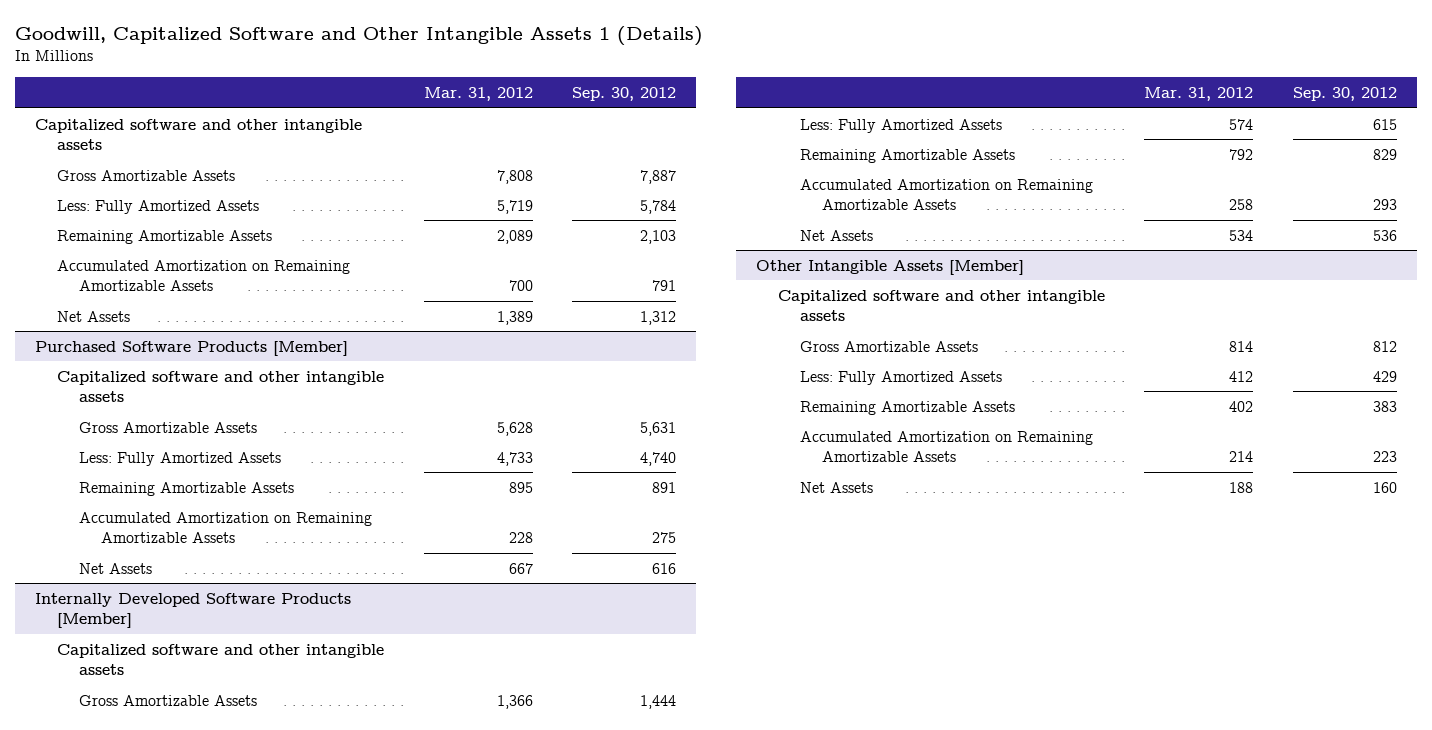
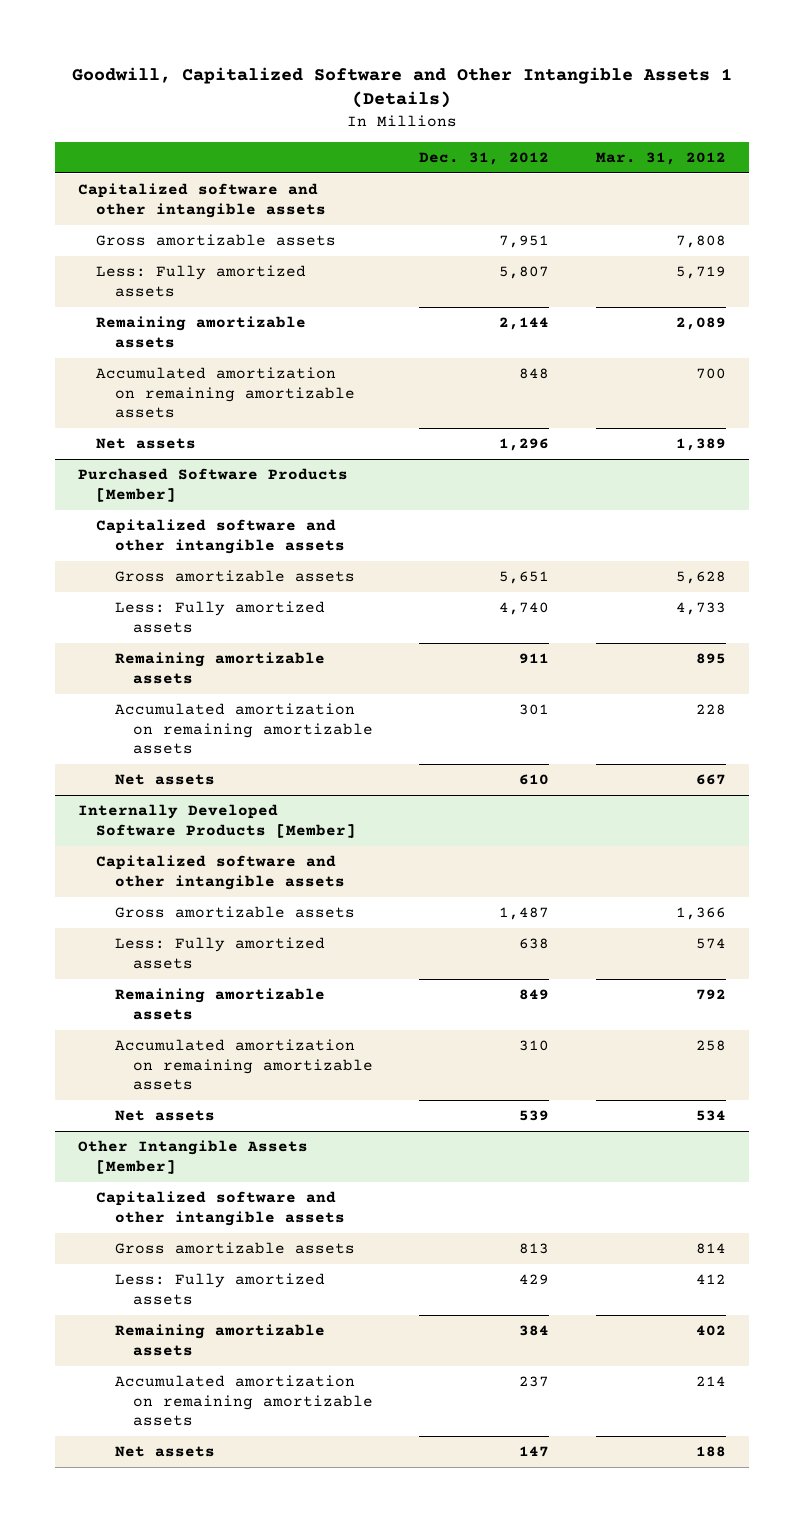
[572,86,677,101] Sep. 30, 2012 -> none
none -> [419,151,550,165] Dec. 31, 2012
[56,169,235,181] Gross Amortizable Assets -> [96,234,337,247] Gross amortizable assets
[56,199,259,214] Less: Fully Amortized Assets -> [96,265,307,297] Less: Fully amortized assets
[56,229,272,244] Remaining Amortizable Assets -> [96,316,307,348] Remaining amortizable assets
[56,259,350,292] Accumulated Amortization on Remaining Amortizable Assets -> [96,367,355,419] Accumulated amortization on remaining amortizable assets
[56,310,130,322] Net Assets -> [96,438,197,450] Net assets
[79,421,258,433] Gross Amortizable Assets -> [114,570,355,583] Gross amortizable assets
[79,451,282,466] Less: Fully Amortized Assets -> [114,601,325,633] Less: Fully amortized assets
[79,481,295,496] Remaining Amortizable Assets -> [114,652,325,684] Remaining amortizable assets
[79,511,373,544] Accumulated Amortization on Remaining Amortizable Assets -> [114,703,373,755] Accumulated amortization on remaining amortizable assets
[79,562,153,574] Net Assets -> [114,774,215,786] Net assets
[79,694,258,706] Gross Amortizable Assets -> [114,906,355,919] Gross amortizable assets
[799,118,1002,133] Less: Fully Amortized Assets -> [114,937,325,969] Less: Fully amortized assets
[799,148,1015,163] Remaining Amortizable Assets -> [114,988,325,1020] Remaining amortizable assets
[799,178,1093,211] Accumulated Amortization on Remaining Amortizable Assets -> [114,1039,373,1091] Accumulated amortization on remaining amortizable assets
[799,229,873,241] Net Assets -> [114,1110,215,1122] Net assets
[799,340,978,352] Gross Amortizable Assets -> [114,1242,355,1255] Gross amortizable assets
[799,370,1002,385] Less: Fully Amortized Assets -> [114,1273,325,1305] Less: Fully amortized assets
[799,400,1015,415] Remaining Amortizable Assets -> [114,1324,325,1356] Remaining amortizable assets
[799,430,1093,463] Accumulated Amortization on Remaining Amortizable Assets -> [114,1375,373,1427] Accumulated amortization on remaining amortizable assets
[799,481,873,493] Net Assets -> [114,1446,215,1458] Net assets

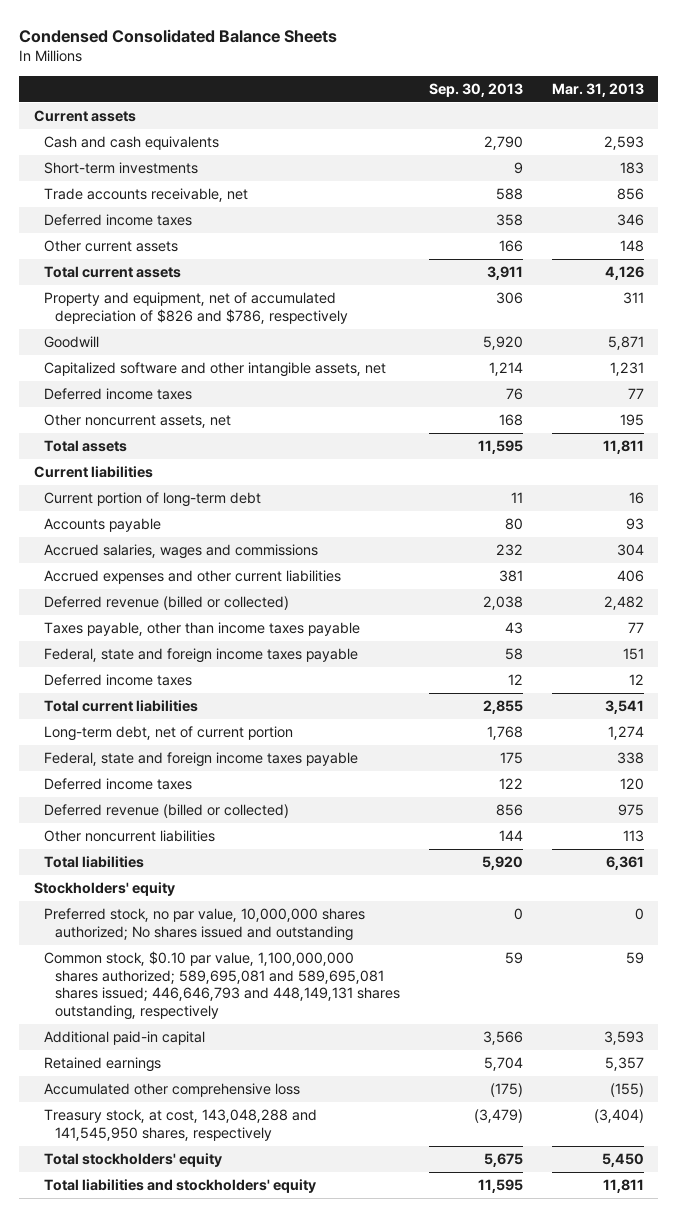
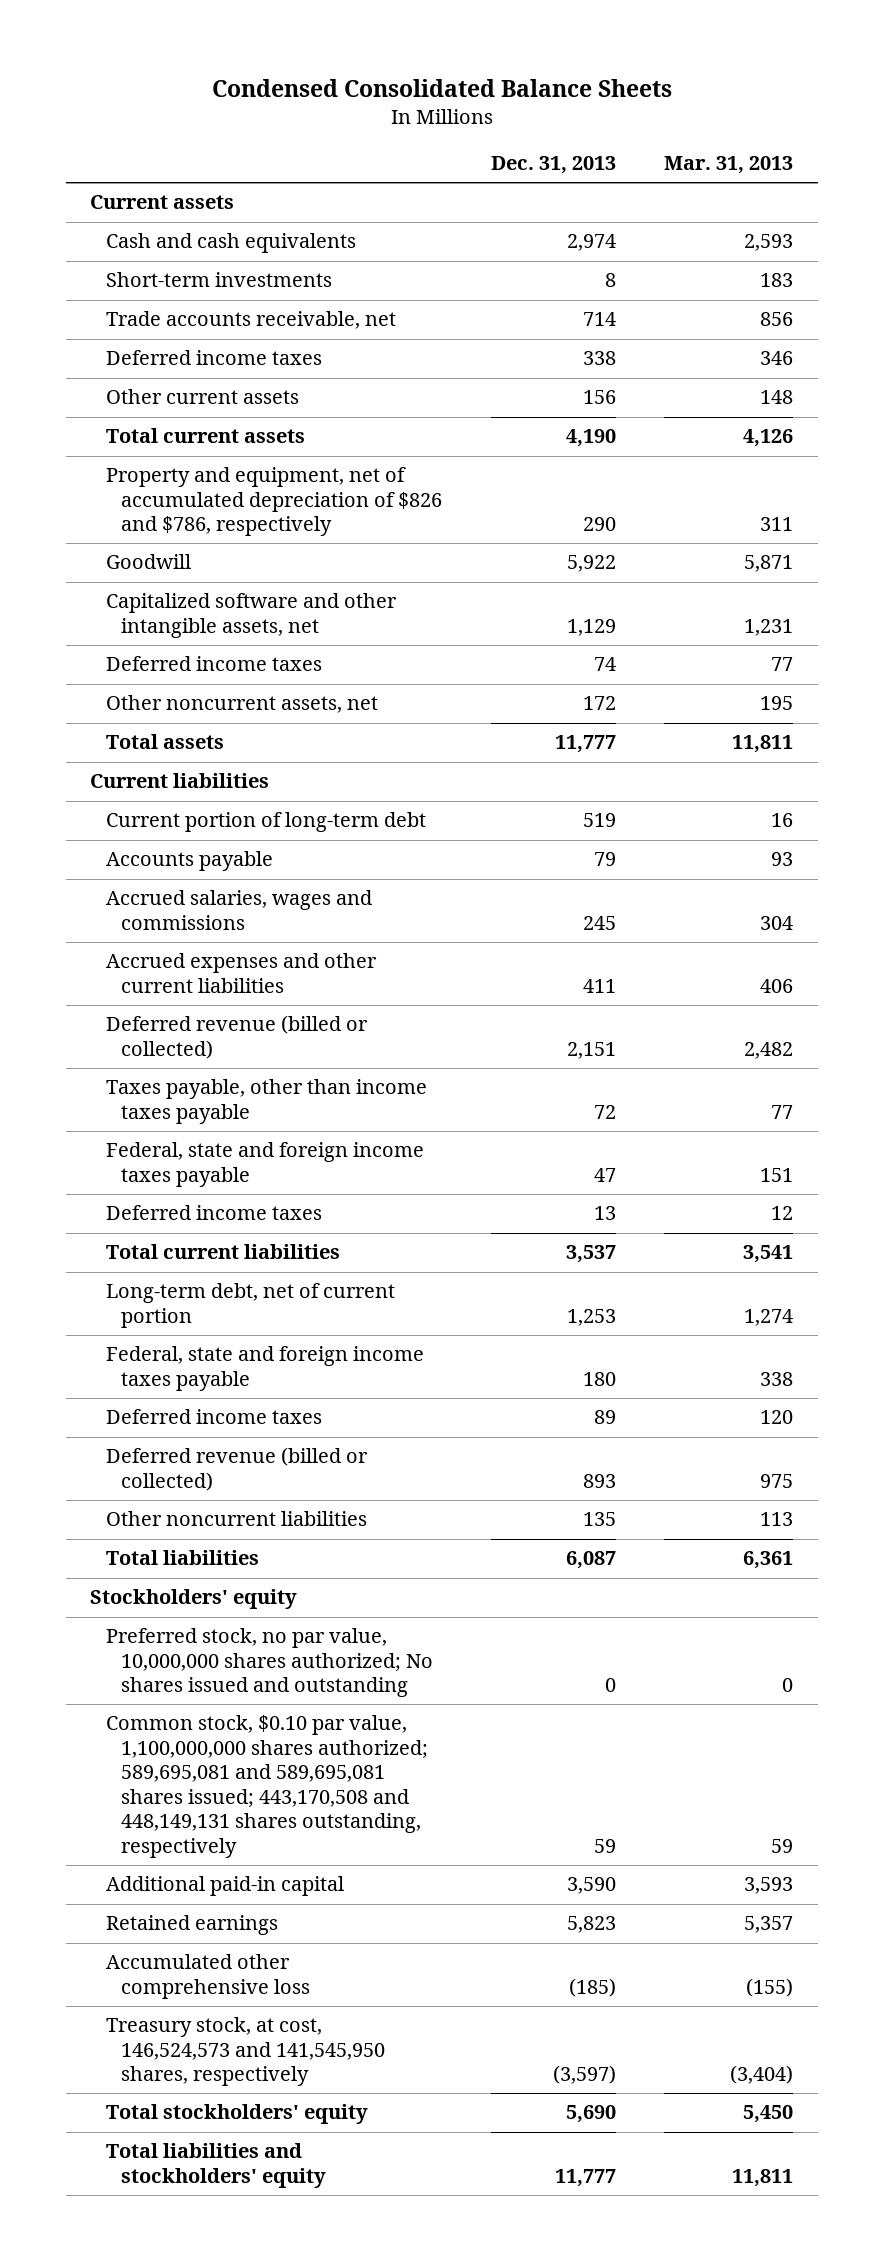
[428,82,523,97] Sep. 30, 2013 -> none
none -> [490,156,616,175] Dec. 31, 2013
[44,951,400,1020] Common stock, $0.10 par value, 1,100,000,000 shares authorized; 589,695,081 and 589,695,081 shares issued; 446,646,793 and 448,149,131 shares outstanding, respectively -> [105,1715,429,1858] Common stock, $0.10 par value, 1,100,000,000 shares authorized; 589,695,081 and 589,695,081 shares issued; 443,170,508 and 448,149,131 shares outstanding, respectively
[44,1109,318,1141] Treasury stock, at cost, 143,048,288 and 141,545,950 shares, respectively -> [105,2017,386,2087] Treasury stock, at cost, 146,524,573 and 141,545,950 shares, respectively

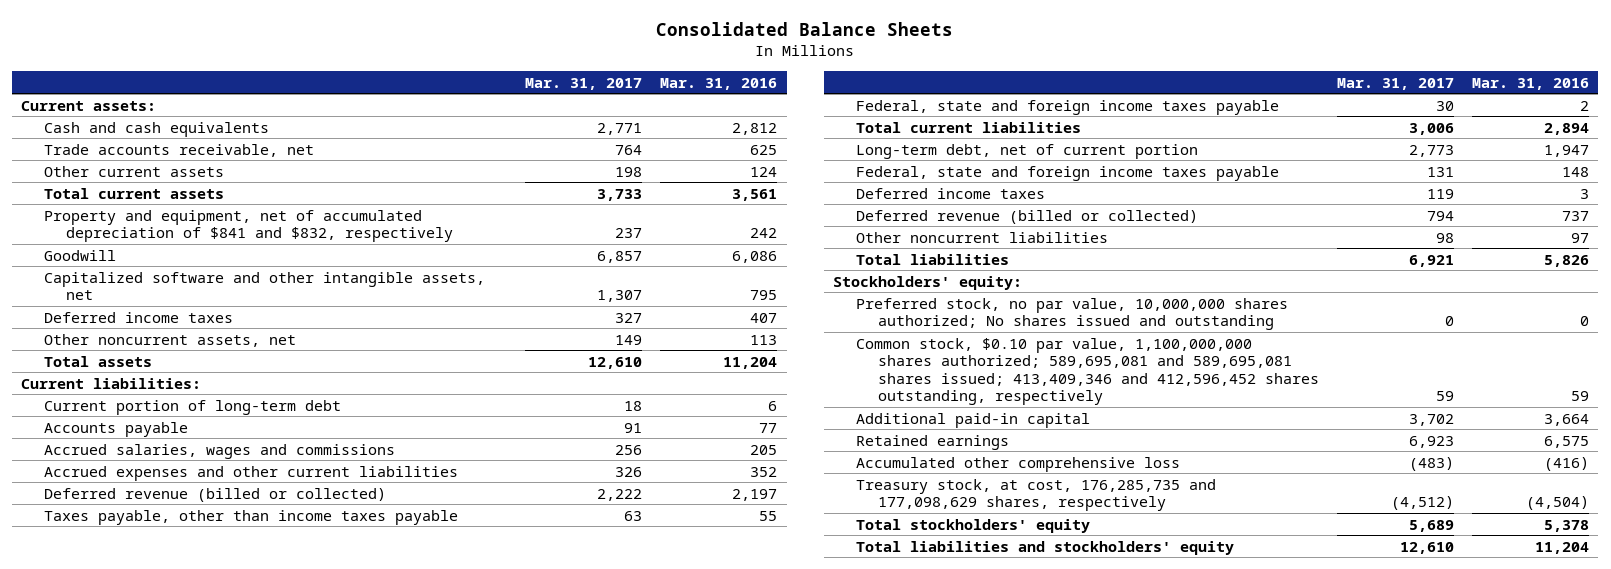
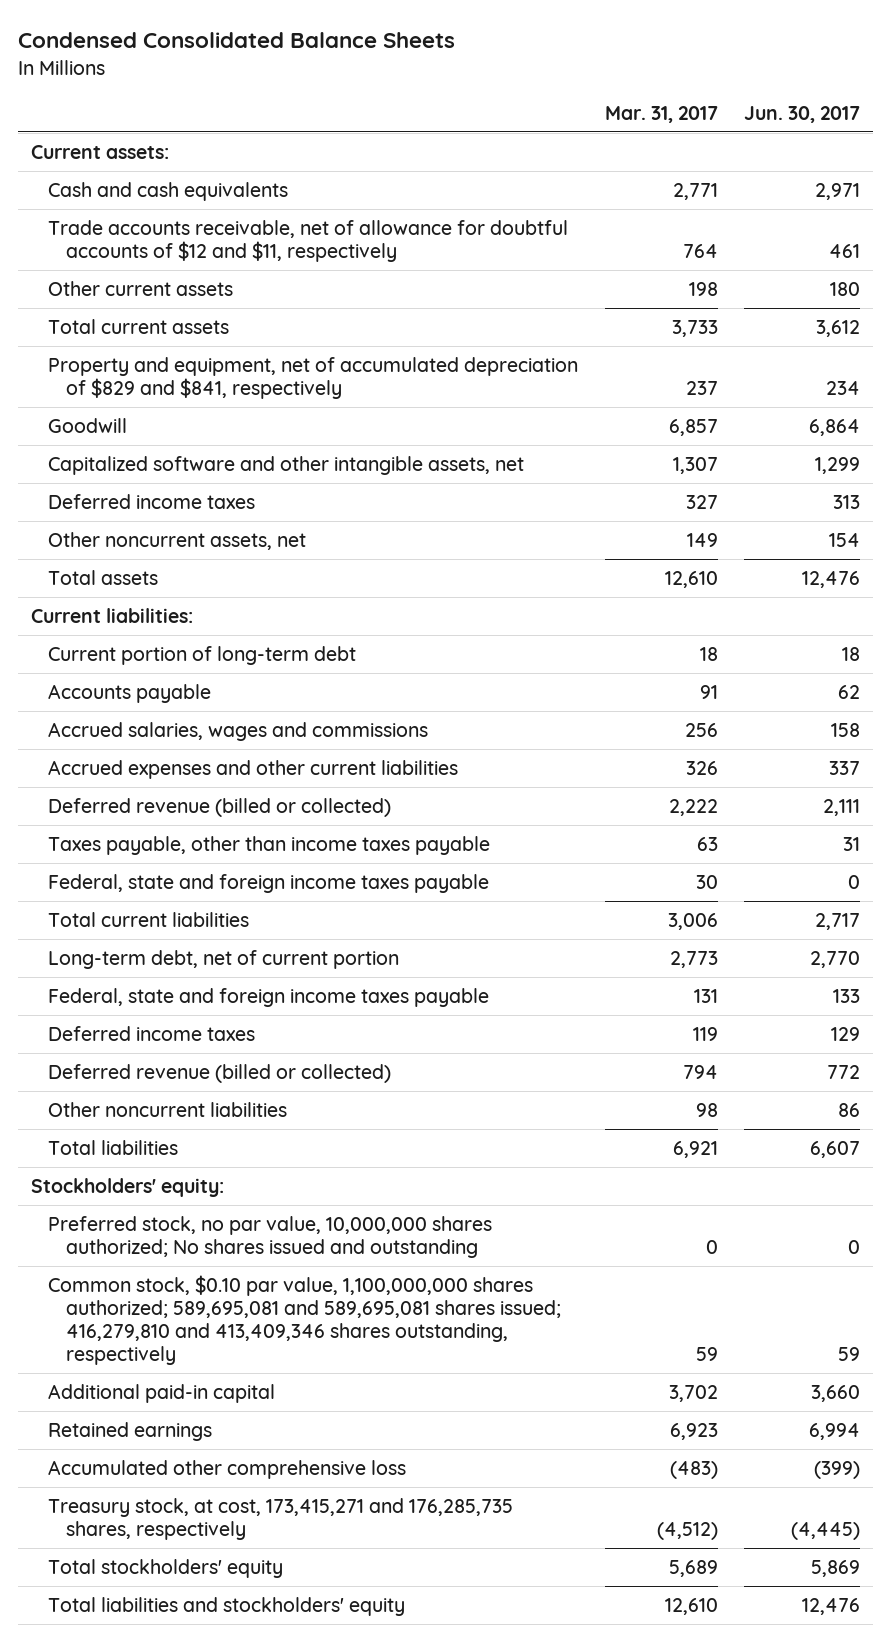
[656,21,954,36] Consolidated Balance Sheets -> [17,32,455,49] Condensed Consolidated Balance Sheets
[660,77,778,90] Mar. 31, 2016 -> none
none -> [744,105,861,123] Jun. 30, 2017
[43,143,314,157] Trade accounts receivable, net -> [48,219,569,262] Trade accounts receivable, net of allowance for doubtful accounts of $12 and $11, respectively
[43,209,454,243] Property and equipment, net of accumulated depreciation of $841 and $832, respectively -> [48,356,579,399] Property and equipment, net of accumulated depreciation of $829 and $841, respectively
[855,337,1319,406] Common stock, $0.10 par value, 1,100,000,000 shares authorized; 589,695,081 and 589,695,081 shares issued; 413,409,346 and 412,596,452 shares outstanding, respectively -> [48,1274,561,1366] Common stock, $0.10 par value, 1,100,000,000 shares authorized; 589,695,081 and 589,695,081 shares issued; 416,279,810 and 413,409,346 shares outstanding, respectively
[855,478,1216,512] Treasury stock, at cost, 176,285,735 and 177,098,629 shares, respectively -> [48,1497,514,1540] Treasury stock, at cost, 173,415,271 and 176,285,735 shares, respectively

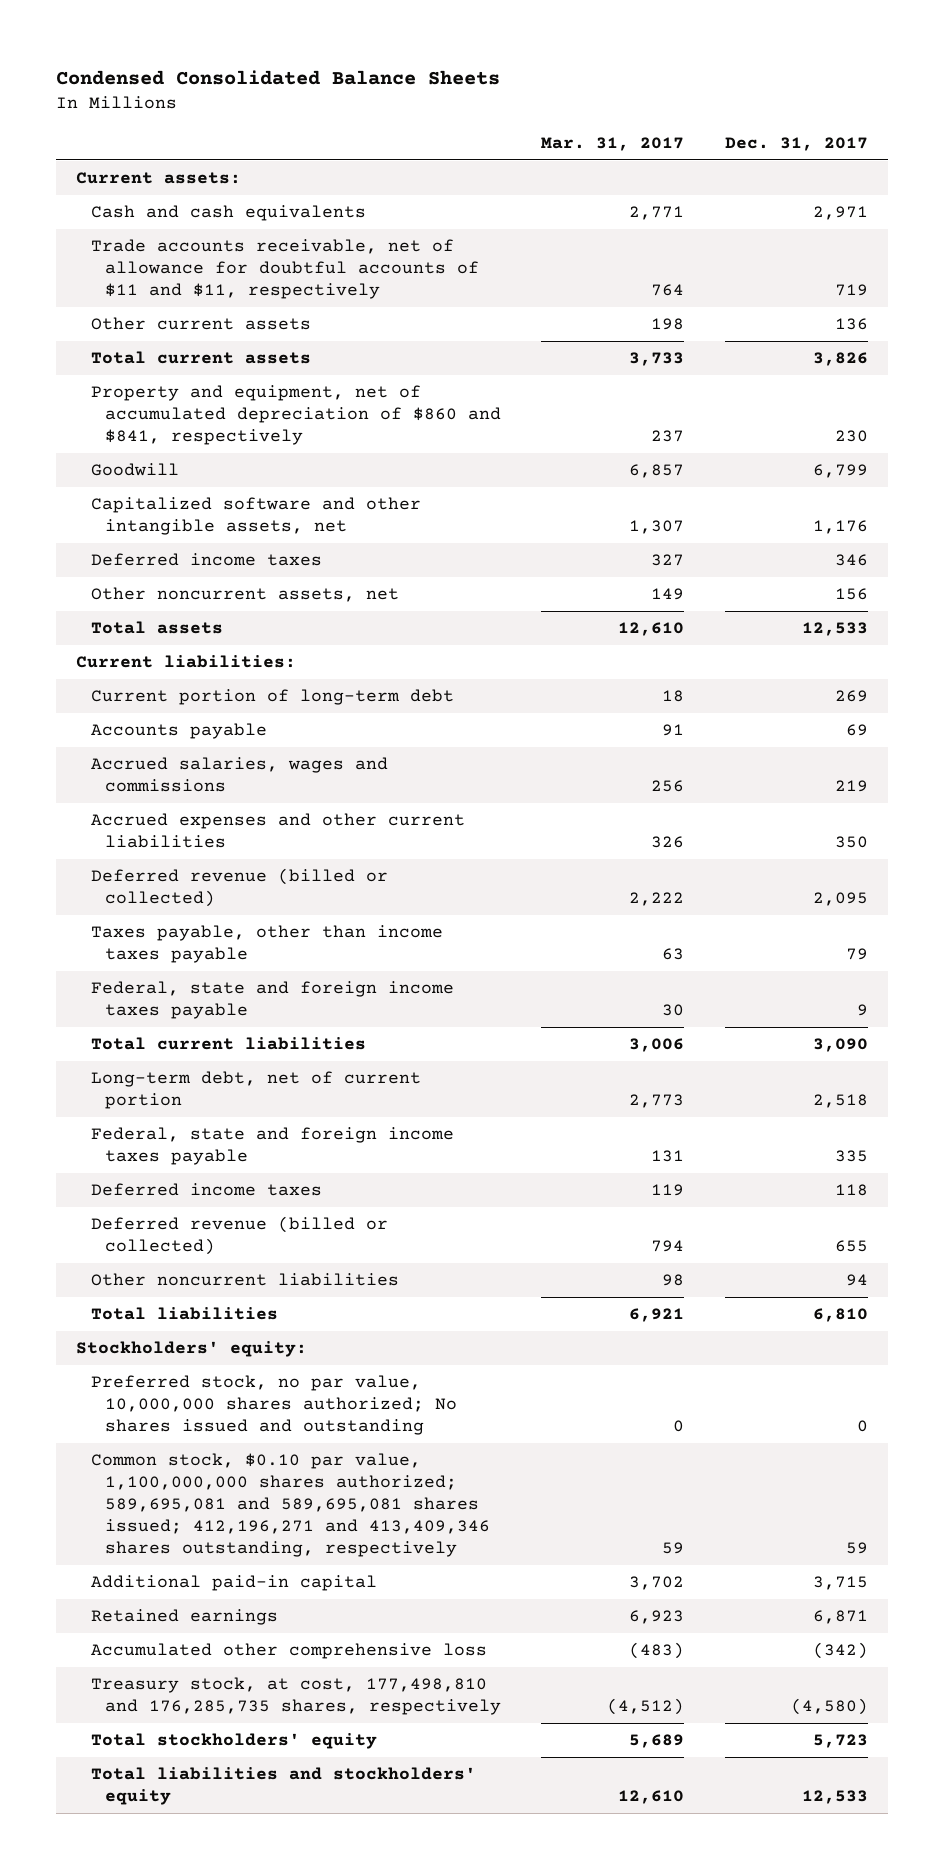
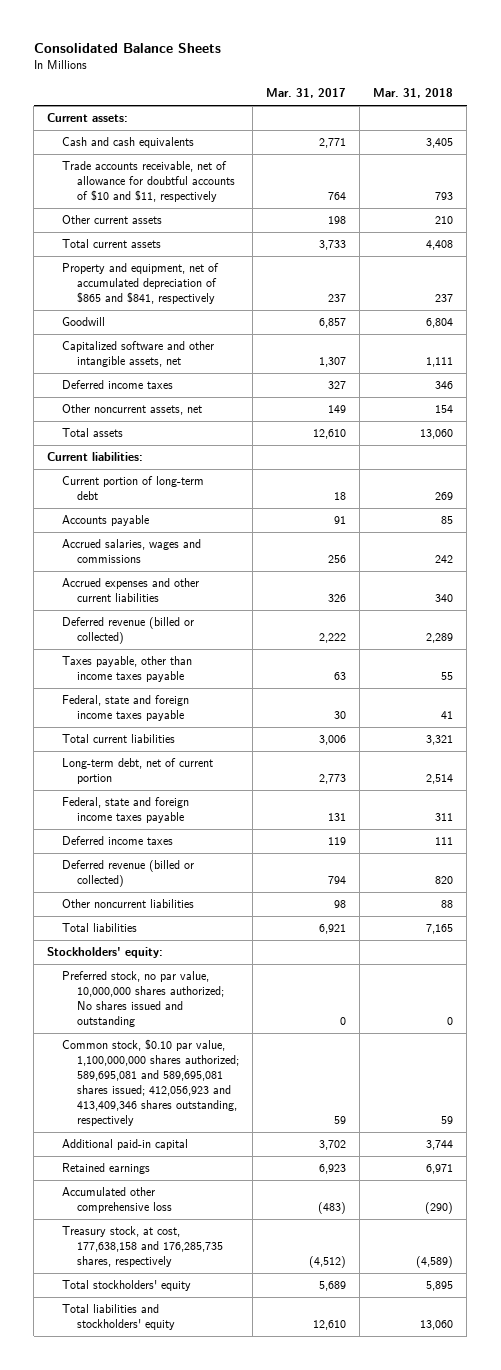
[56,70,501,86] Condensed Consolidated Balance Sheets -> [33,42,221,53] Consolidated Balance Sheets
[724,137,868,152] Dec. 31, 2017 -> none
none -> [373,88,454,99] Mar. 31, 2018
[90,239,480,300] Trade accounts receivable, net of allowance for doubtful accounts of $11 and $11, respectively -> [62,161,236,203] Trade accounts receivable, net of allowance for doubtful accounts of $10 and $11, respectively
[90,385,502,446] Property and equipment, net of accumulated depreciation of $860 and $841, respectively -> [62,263,220,305] Property and equipment, net of accumulated depreciation of $865 and $841, respectively
[90,1453,491,1558] Common stock, $0.10 par value, 1,100,000,000 shares authorized; 589,695,081 and 589,695,081 shares issued; 412,196,271 and 413,409,346 shares outstanding, respectively -> [62,1039,240,1127] Common stock, $0.10 par value, 1,100,000,000 shares authorized; 589,695,081 and 589,695,081 shares issued; 412,056,923 and 413,409,346 shares outstanding, respectively
[90,1677,502,1716] Treasury stock, at cost, 177,498,810 and 176,285,735 shares, respectively -> [62,1226,224,1268] Treasury stock, at cost, 177,638,158 and 176,285,735 shares, respectively

